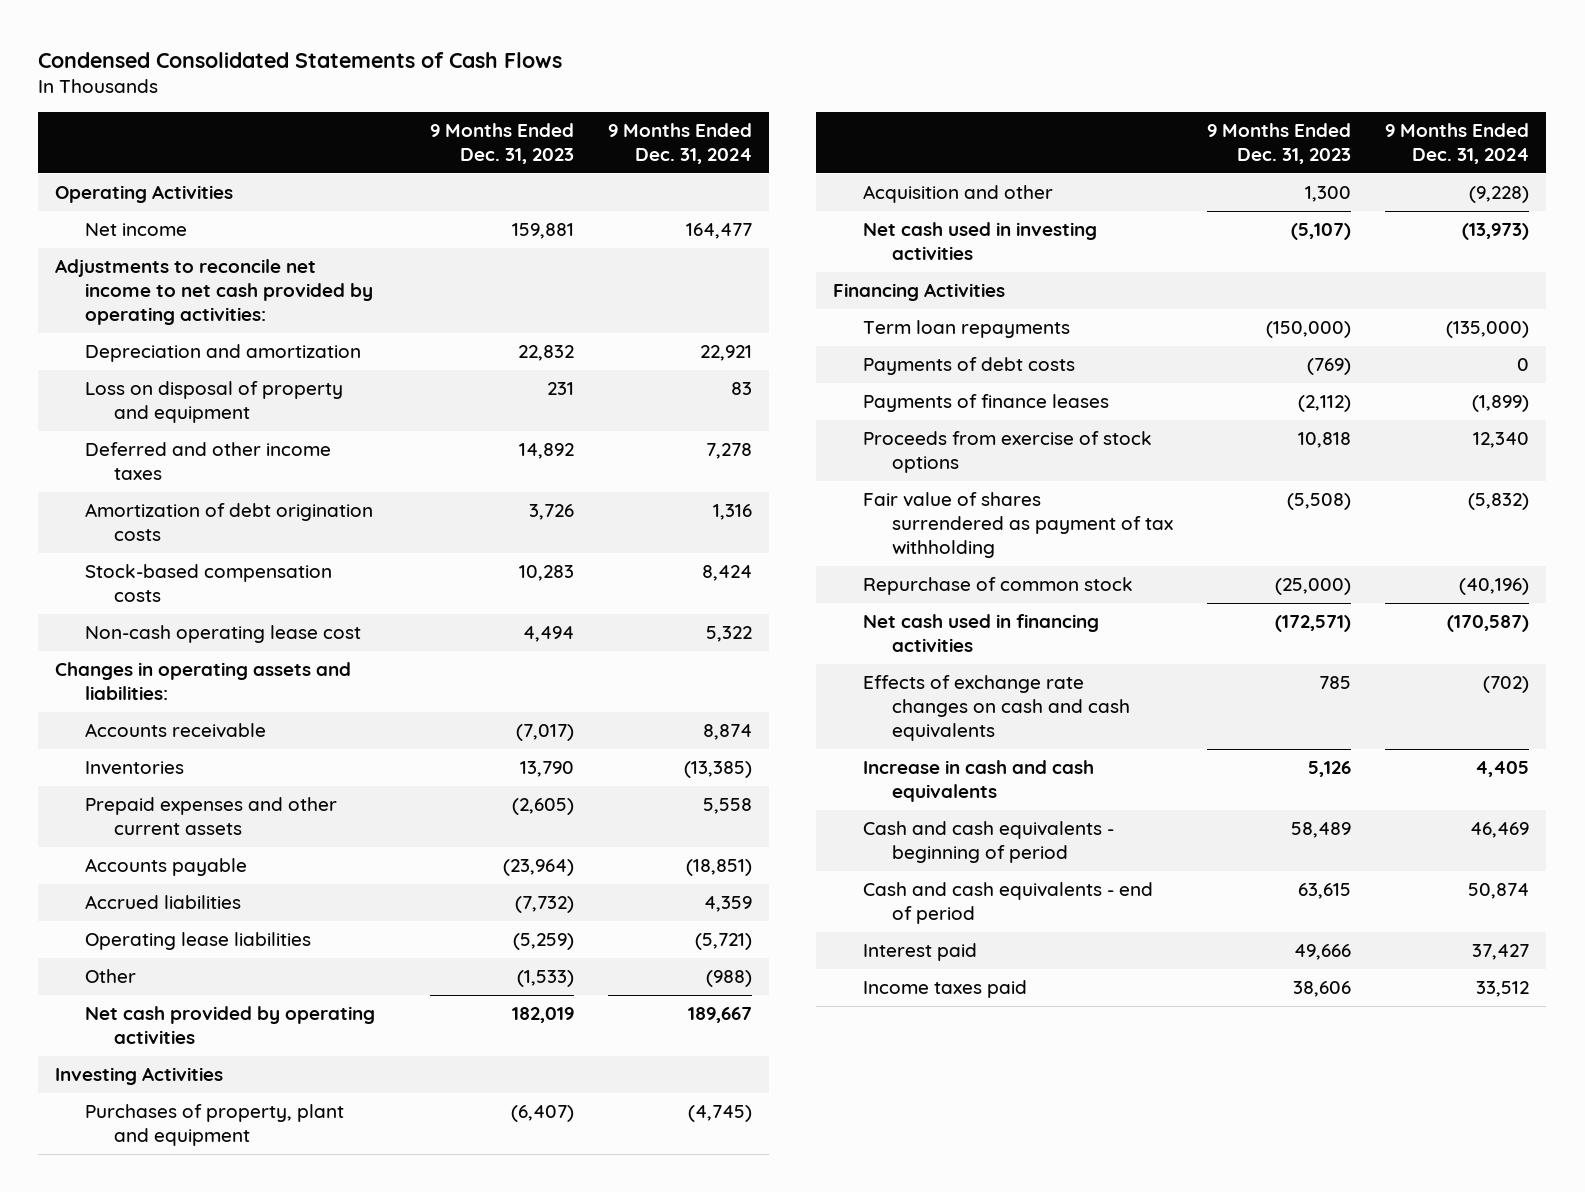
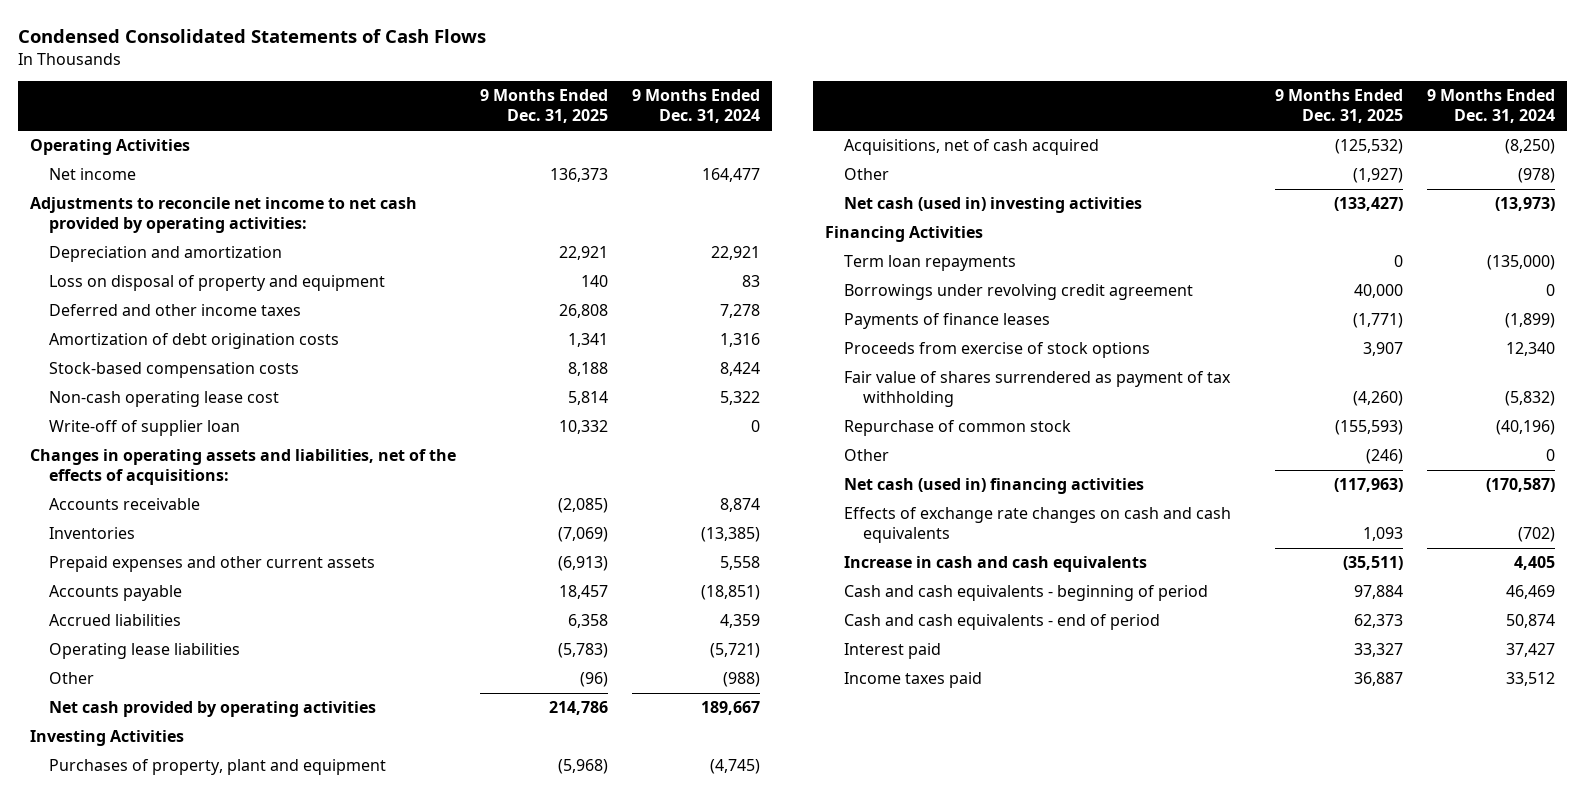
[429,123,574,165] 9 Months Ended Dec. 31, 2023 -> none
none -> [480,89,609,124] 9 Months Ended Dec. 31, 2025
none -> [49,420,241,437] Write-off of supplier loan
[55,662,352,700] Changes in operating assets and liabilities: -> [30,449,457,486] Changes in operating assets and liabilities, net of the effects of acquisitions:
[862,185,1053,204] Acquisition and other -> none
none -> [843,139,1099,156] Acquisitions, net of cash acquired
none -> [843,168,889,181] Other
[862,222,1097,260] Net cash used in investing activities -> [843,197,1142,214] Net cash (used in) investing activities
[862,357,1075,376] Payments of debt costs -> none
none -> [843,284,1193,301] Borrowings under revolving credit agreement
none -> [843,449,889,462] Other
[862,614,1099,652] Net cash used in financing activities -> [843,478,1144,495] Net cash (used in) financing activities

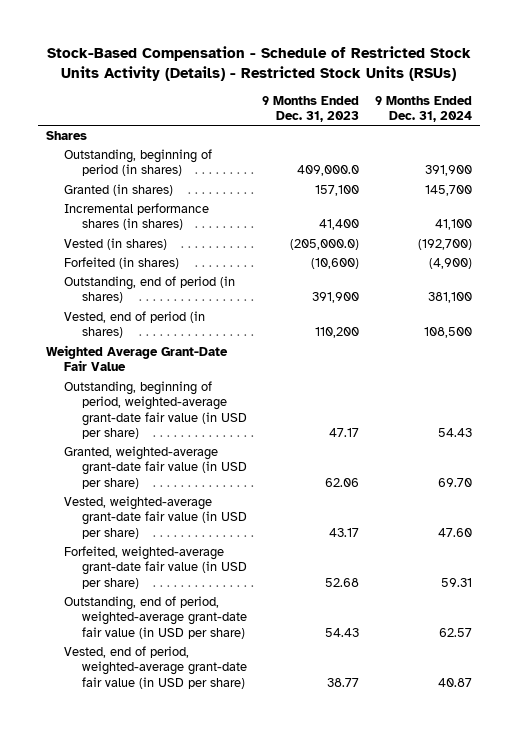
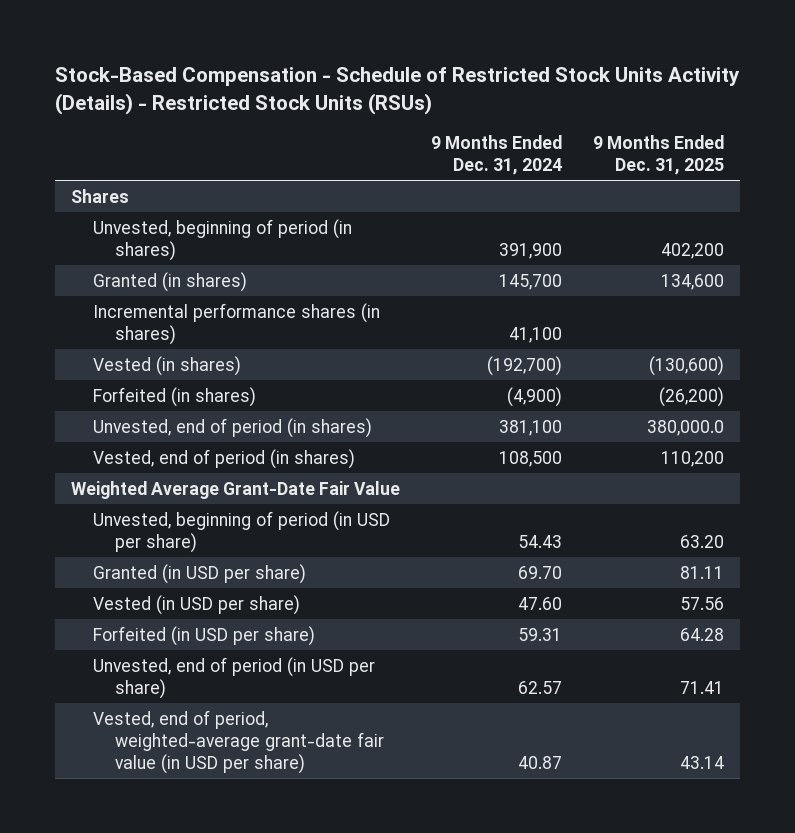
[262,95,360,123] 9 Months Ended Dec. 31, 2023 -> none
none -> [593,135,725,176] 9 Months Ended Dec. 31, 2025
[63,149,212,177] Outstanding, beginning of period (in shares) -> [92,218,352,261] Unvested, beginning of period (in shares)
[63,276,235,304] Outstanding, end of period (in shares) -> [92,417,372,438] Unvested, end of period (in shares)
[63,381,247,439] Outstanding, beginning of period, weighted-average grant-date fair value (in USD per share) -> [92,510,390,553] Unvested, beginning of period (in USD per share)
[63,446,247,489] Granted, weighted-average grant-date fair value (in USD per share) -> [92,563,306,584] Granted (in USD per share)
[63,496,247,539] Vested, weighted-average grant-date fair value (in USD per share) -> [92,594,300,615] Vested (in USD per share)
[63,546,247,589] Forfeited, weighted-average grant-date fair value (in USD per share) -> [92,625,315,646] Forfeited (in USD per share)
[63,596,247,639] Outstanding, end of period, weighted-average grant-date fair value (in USD per share) -> [92,656,375,699] Unvested, end of period (in USD per share)

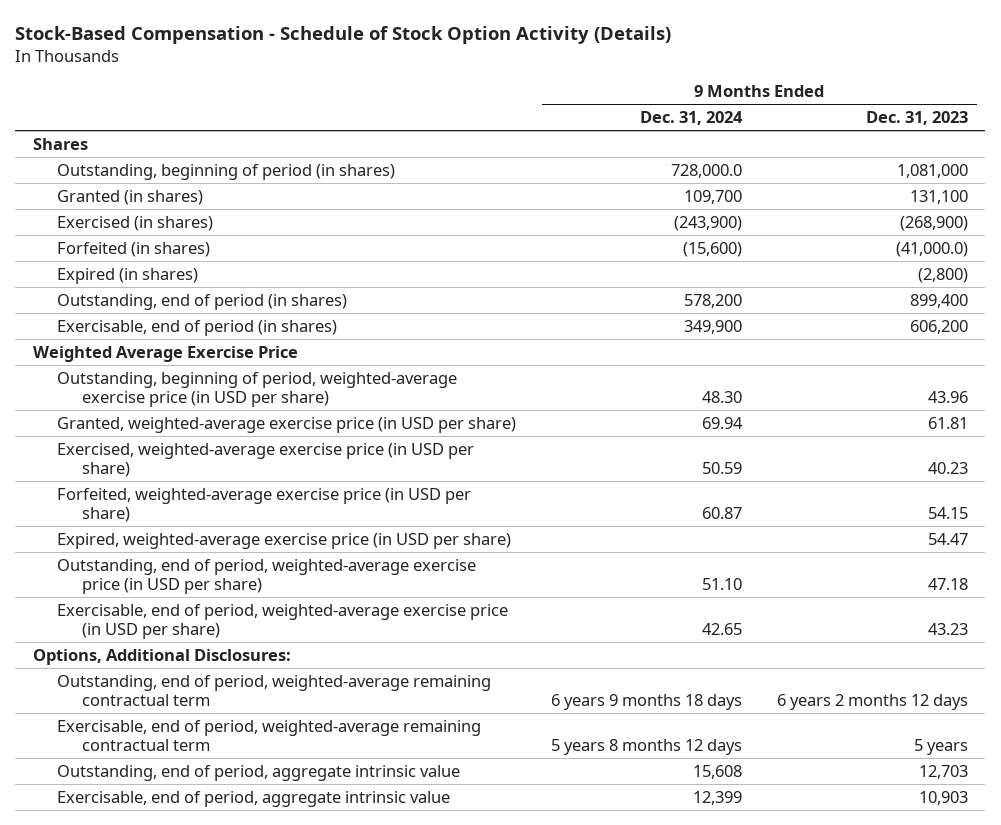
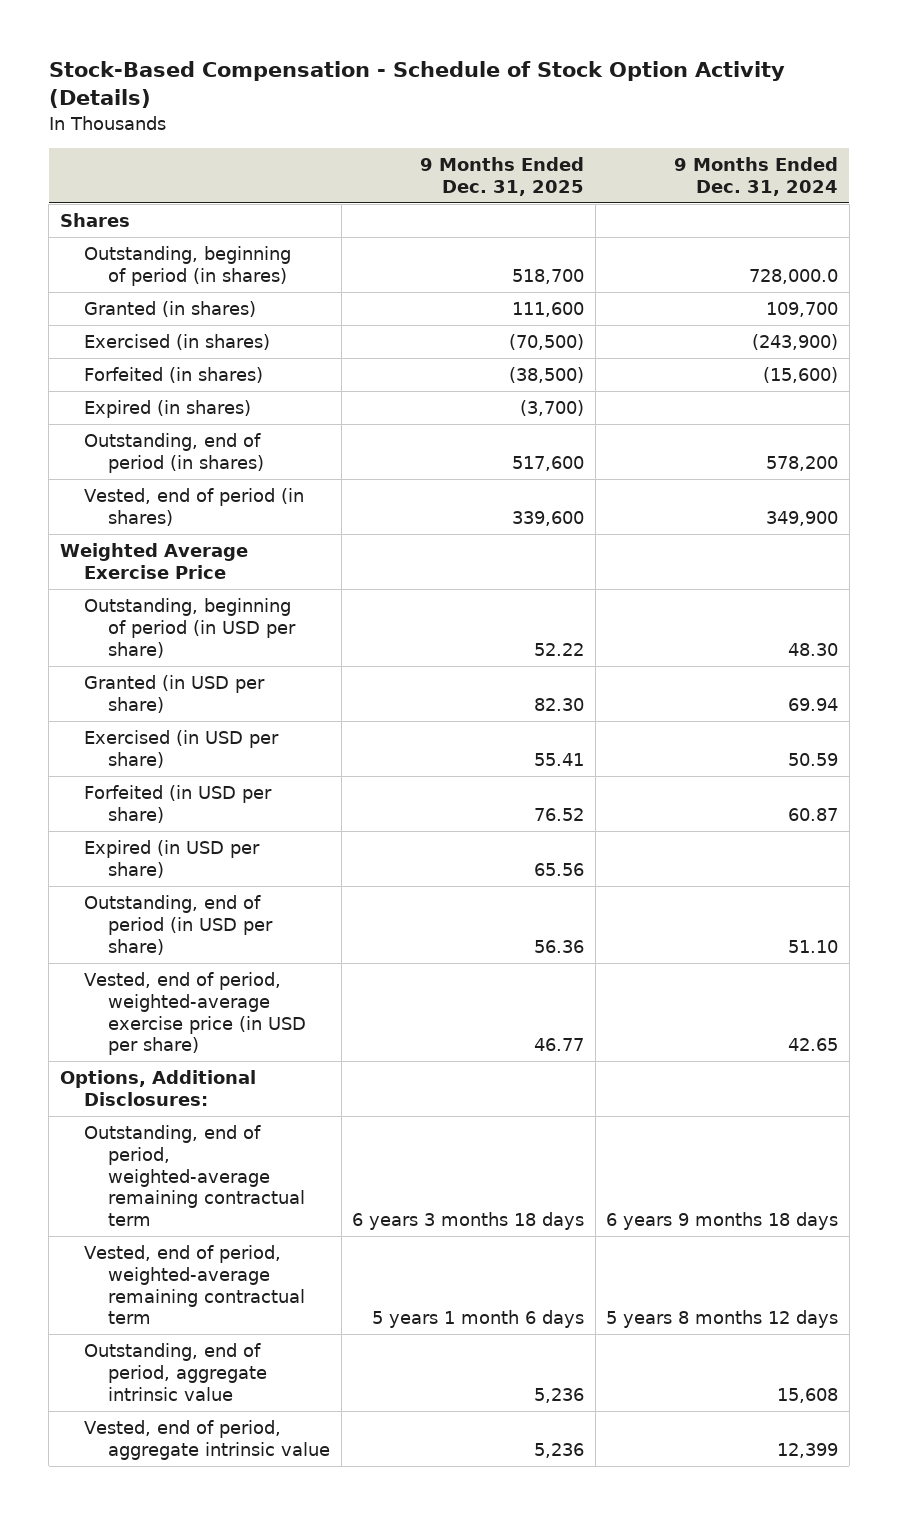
[865,111,968,126] Dec. 31, 2023 -> none
none -> [420,156,585,196] 9 Months Ended Dec. 31, 2025
[57,319,338,336] Exercisable, end of period (in shares) -> [83,488,304,526] Vested, end of period (in shares)
[57,371,458,408] Outstanding, beginning of period, weighted-average exercise price (in USD per share) -> [83,598,296,658] Outstanding, beginning of period (in USD per share)
[57,416,517,433] Granted, weighted-average exercise price (in USD per share) -> [83,675,265,713] Granted (in USD per share)
[57,442,475,478] Exercised, weighted-average exercise price (in USD per share) -> [83,730,279,768] Exercised (in USD per share)
[57,487,472,523] Forfeited, weighted-average exercise price (in USD per share) -> [83,785,272,823] Forfeited (in USD per share)
[57,532,512,549] Expired, weighted-average exercise price (in USD per share) -> [83,840,260,878] Expired (in USD per share)
[57,558,477,595] Outstanding, end of period, weighted-average exercise price (in USD per share) -> [83,895,273,955] Outstanding, end of period (in USD per share)
[57,603,509,640] Exercisable, end of period, weighted-average exercise price (in USD per share) -> [83,972,306,1056] Vested, end of period, weighted-average exercise price (in USD per share)
[57,719,482,752] Exercisable, end of period, weighted-average remaining contractual term -> [83,1245,305,1325] Vested, end of period, weighted-average remaining contractual term
[57,790,451,807] Exercisable, end of period, aggregate intrinsic value -> [83,1420,330,1460] Vested, end of period, aggregate intrinsic value

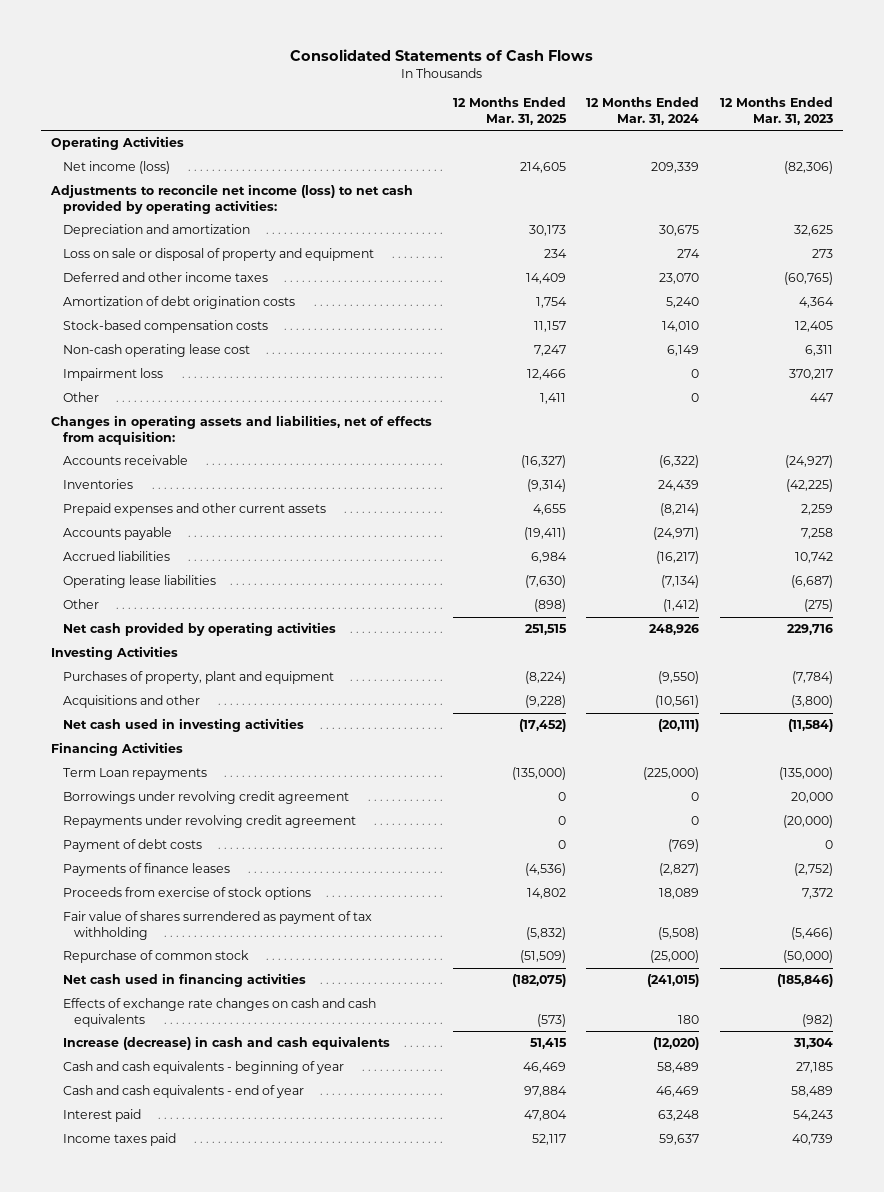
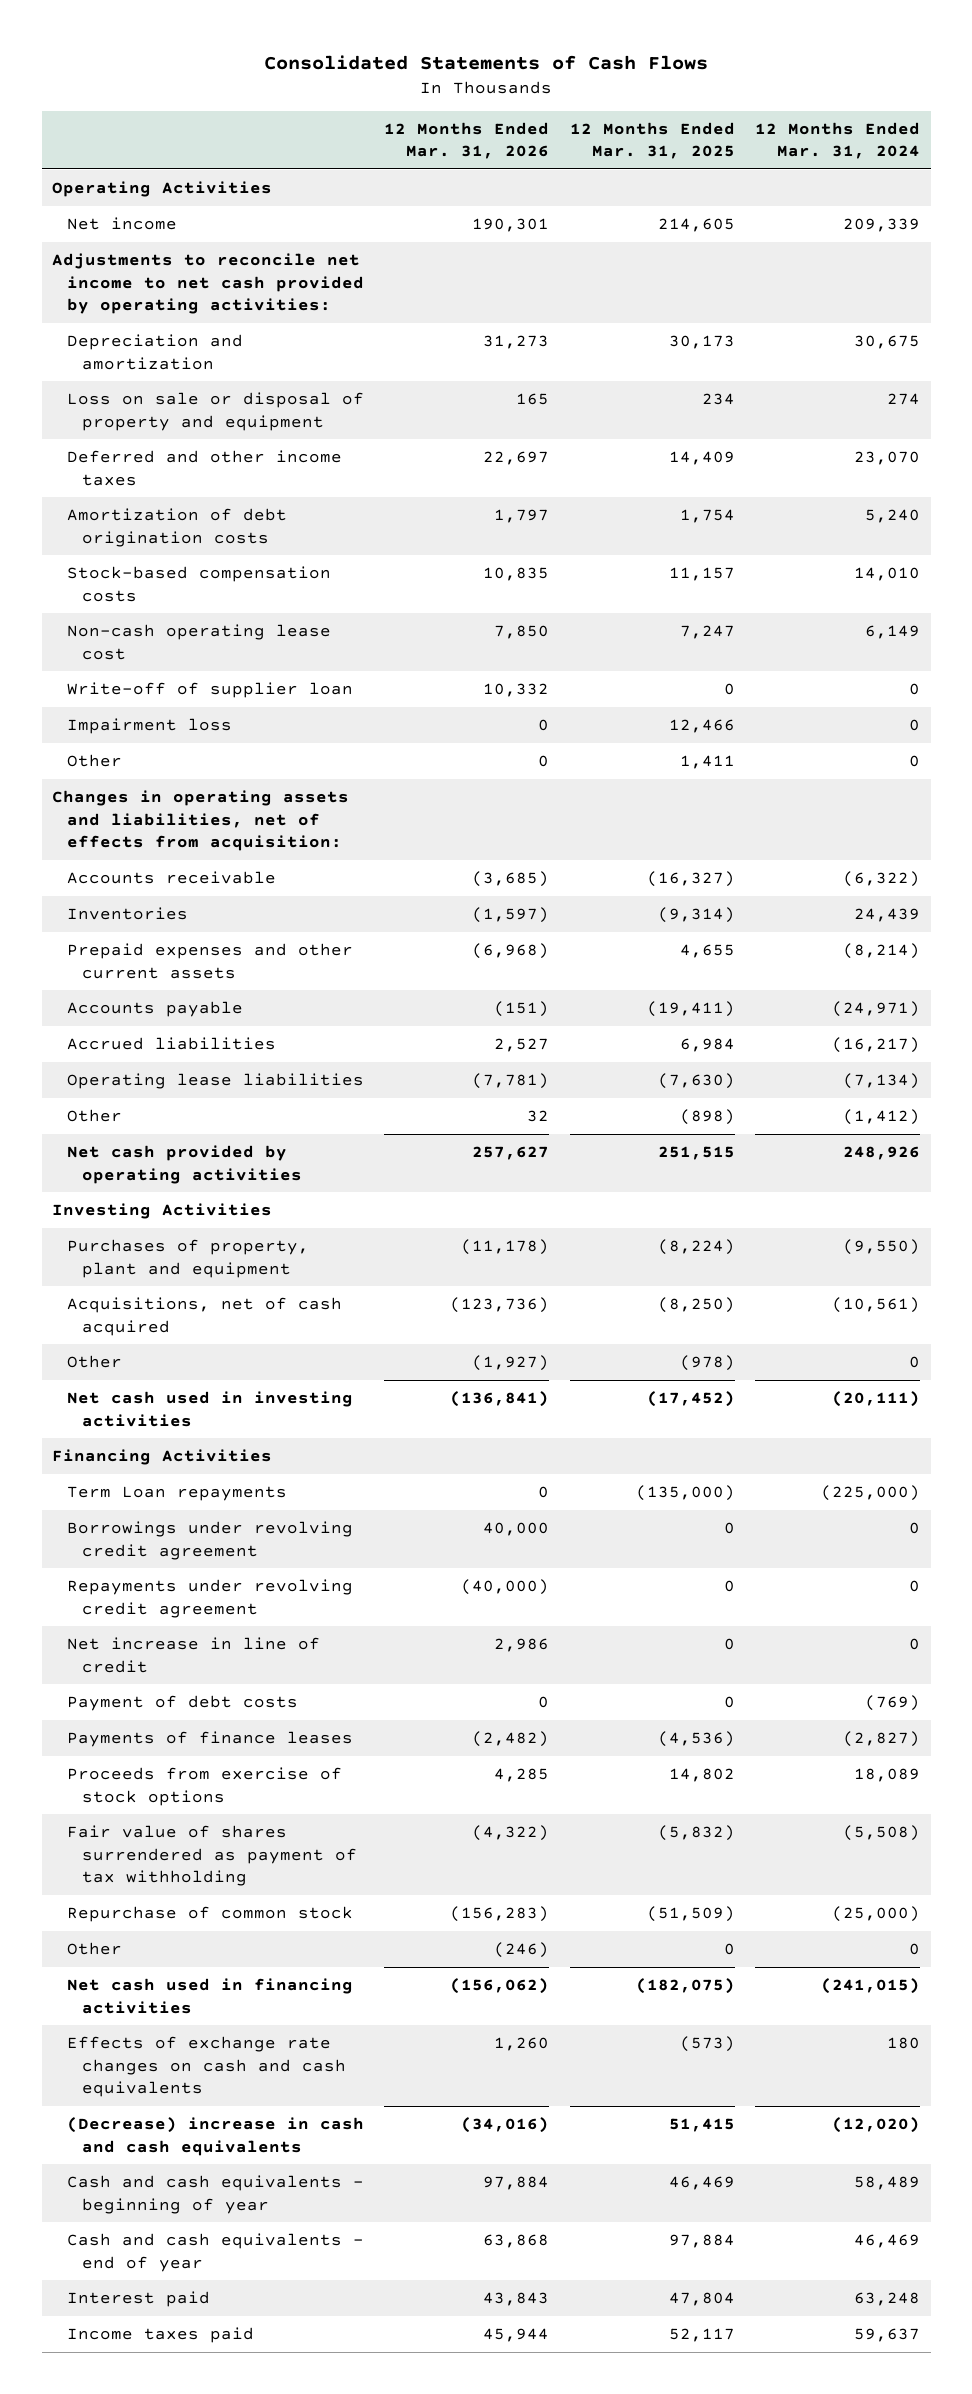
[719,97,833,125] 12 Months Ended Mar. 31, 2023 -> none
none -> [384,121,550,160] 12 Months Ended Mar. 31, 2026
[62,161,170,175] Net income (loss) -> [66,217,177,231] Net income
[50,184,414,215] Adjustments to reconcile net income (loss) to net cash provided by operating activities: -> [51,253,364,314] Adjustments to reconcile net income to net cash provided by operating activities:
none -> [66,682,353,699] Write-off of supplier loan
[62,695,200,709] Acquisitions and other -> none
none -> [66,1297,342,1336] Acquisitions, net of cash acquired
none -> [66,1355,122,1369] Other
none -> [66,1637,320,1673] Net increase in line of credit
none -> [66,1942,122,1956] Other
[62,1036,390,1051] Increase (decrease) in cash and cash equivalents -> [66,2117,364,2156] (Decrease) increase in cash and cash equivalents

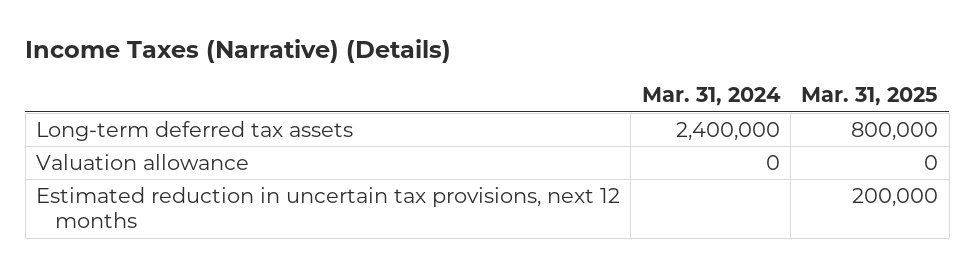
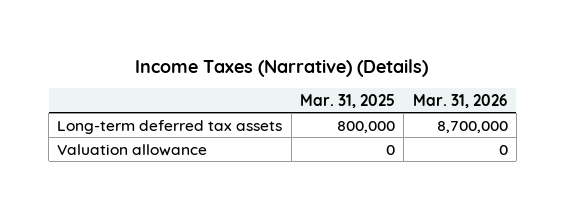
[641,87,781,107] Mar. 31, 2024 -> none
none -> [412,93,508,108] Mar. 31, 2026
[36,186,621,229] Estimated reduction in uncertain tax provisions, next 12 months -> none

